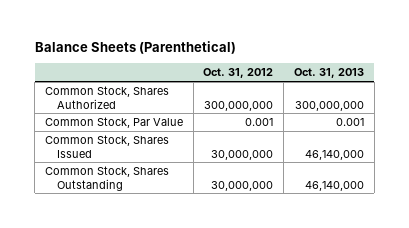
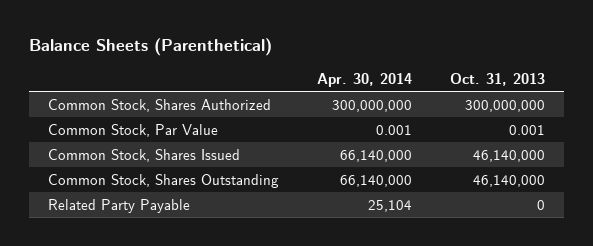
[203,68,274,79] Oct. 31, 2012 -> none
none -> [316,72,412,87] Apr. 30, 2014
none -> [47,198,190,213] Related Party Payable

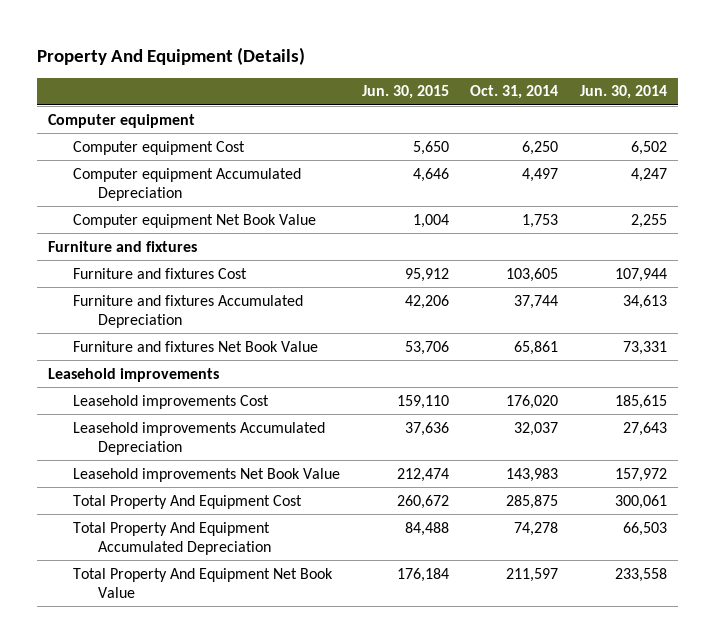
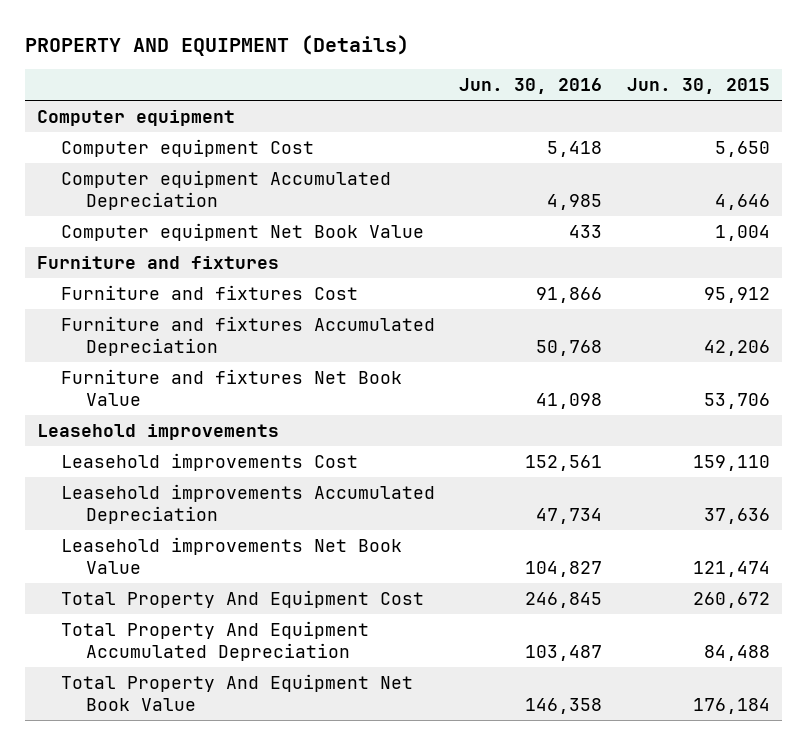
[36,46,305,65] Property And Equipment (Details) -> [24,34,409,56] PROPERTY AND EQUIPMENT (Details)
[470,85,559,100] Oct. 31, 2014 -> none
[580,85,668,100] Jun. 30, 2014 -> none
none -> [459,78,603,95] Jun. 30, 2016
[396,467,449,482] 212,474 -> [692,561,770,578] 121,474

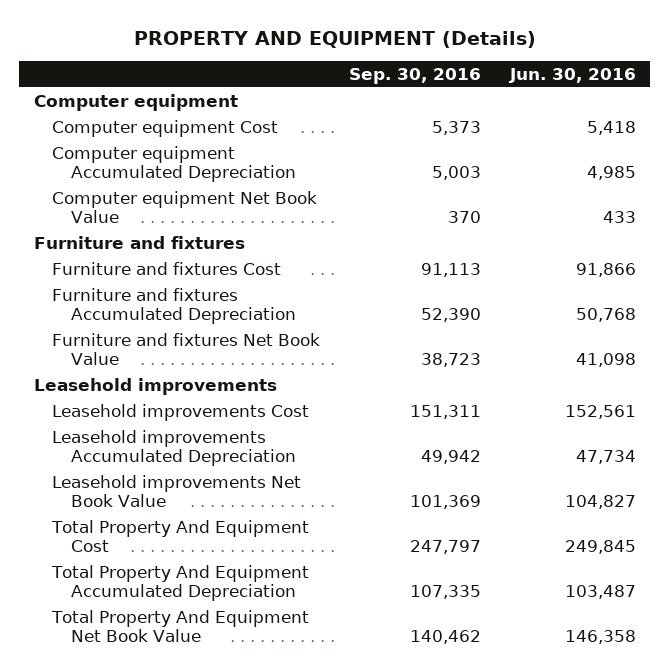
[626,78,770,95] Jun. 30, 2015 -> none
none -> [349,68,482,85] Sep. 30, 2016
[525,591,603,608] 246,845 -> [565,539,637,554] 249,845

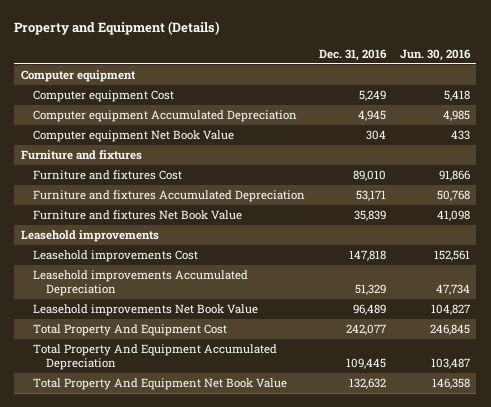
[133,30,536,48] PROPERTY AND EQUIPMENT (Details) -> [14,20,221,35] Property and Equipment (Details)
[349,68,482,85] Sep. 30, 2016 -> none
none -> [319,48,388,61] Dec. 31, 2016
[565,539,637,554] 249,845 -> [429,324,470,336] 246,845

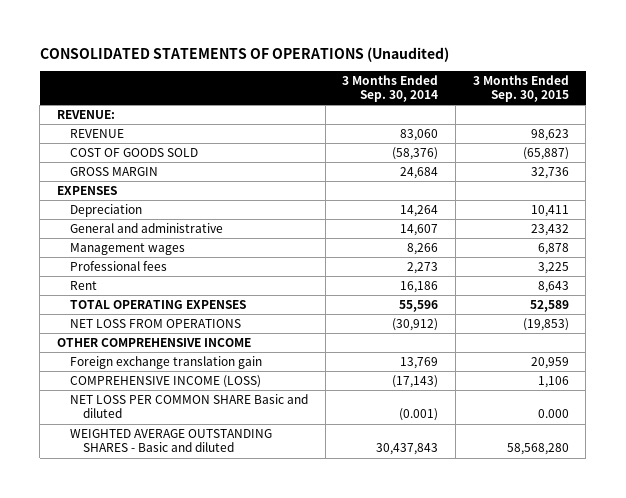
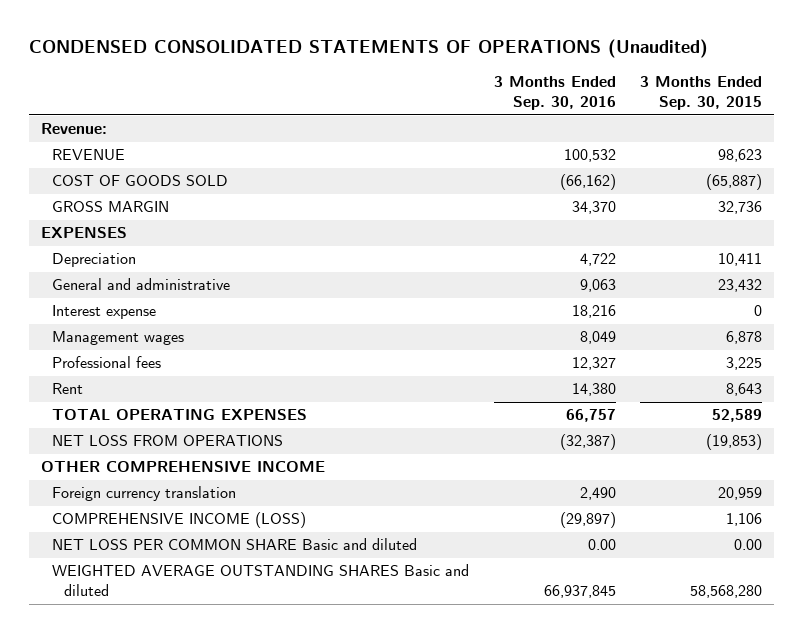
[39,46,449,62] CONSOLIDATED STATEMENTS OF OPERATIONS (Unaudited) -> [28,39,708,59] CONDENSED CONSOLIDATED STATEMENTS OF OPERATIONS (Unaudited)
[342,74,439,103] 3 Months Ended Sep. 30, 2014 -> none
none -> [493,76,616,111] 3 Months Ended Sep. 30, 2016
[57,110,116,120] REVENUE: -> [40,123,107,135] Revenue:
none -> [52,305,157,320] Interest expense
[70,356,263,370] Foreign exchange translation gain -> [52,486,237,502] Foreign currency translation
[537,409,569,419] 0.000 -> [733,539,762,551] 0.00
[70,429,273,453] WEIGHTED AVERAGE OUTSTANDING SHARES - Basic and diluted -> [52,564,470,597] WEIGHTED AVERAGE OUTSTANDING SHARES Basic and diluted

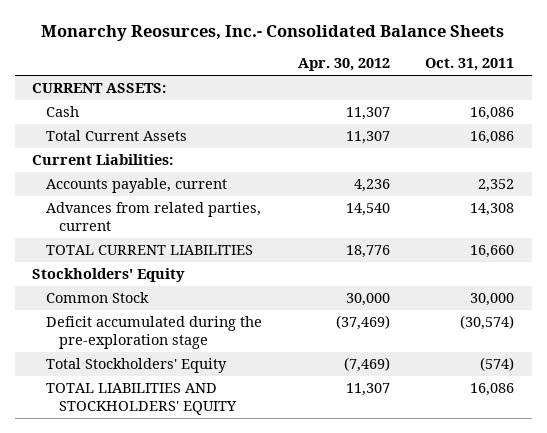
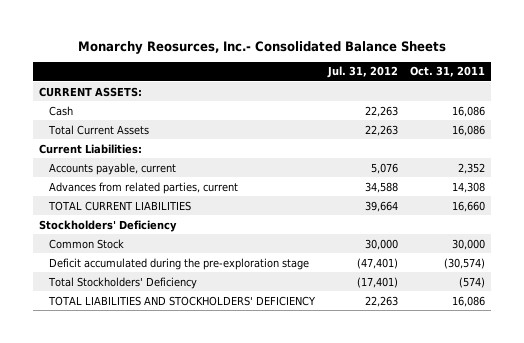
[297,58,390,72] Apr. 30, 2012 -> none
none -> [326,66,398,79] Jul. 31, 2012
[32,268,186,283] Stockholders' Equity -> none
none -> [39,219,178,232] Stockholders' Deficiency
[45,358,227,374] Total Stockholders' Equity -> [48,276,198,289] Total Stockholders' Deficiency
[45,383,237,415] TOTAL LIABILITIES AND STOCKHOLDERS' EQUITY -> [48,295,317,306] TOTAL LIABILITIES AND STOCKHOLDERS' DEFICIENCY

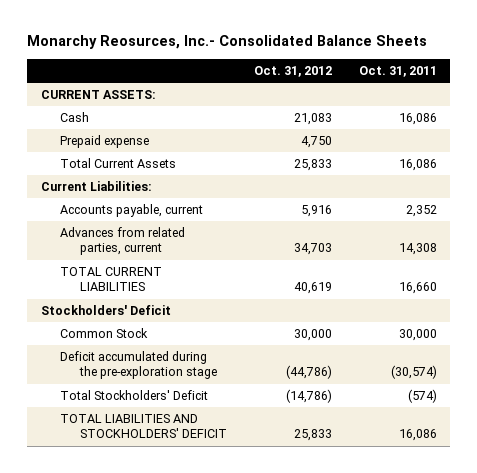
[326,66,398,79] Jul. 31, 2012 -> none
none -> [253,65,332,77] Oct. 31, 2012
none -> [60,135,150,149] Prepaid expense
[39,219,178,232] Stockholders' Deficiency -> none
none -> [40,305,171,316] Stockholders' Deficit
[48,276,198,289] Total Stockholders' Deficiency -> [60,390,209,401] Total Stockholders' Deficit
[48,295,317,306] TOTAL LIABILITIES AND STOCKHOLDERS' DEFICIENCY -> [60,414,227,439] TOTAL LIABILITIES AND STOCKHOLDERS' DEFICIT

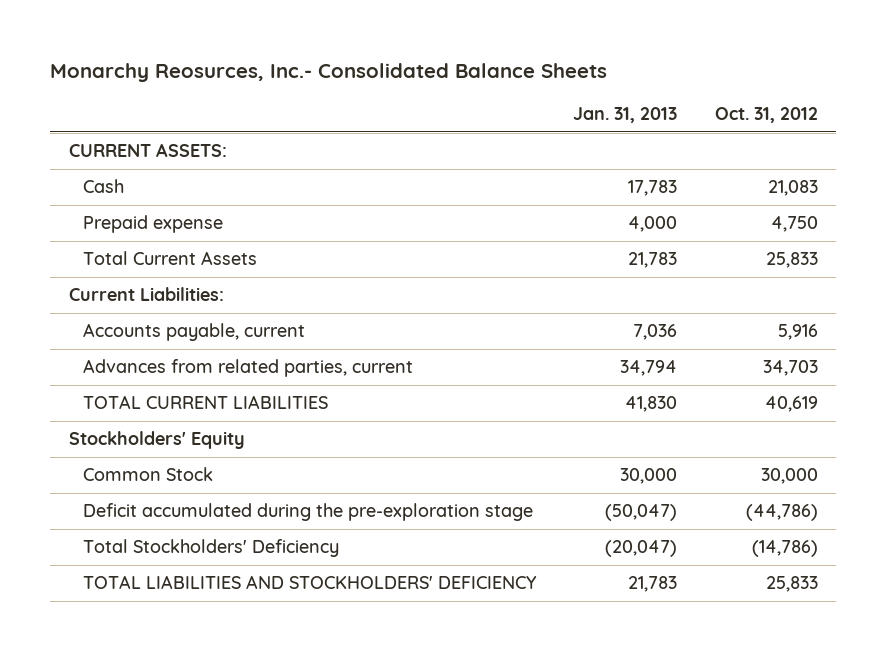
[358,65,437,77] Oct. 31, 2011 -> none
none -> [573,107,678,124] Jan. 31, 2013
[40,305,171,316] Stockholders' Deficit -> [68,431,245,450] Stockholders' Equity
[60,390,209,401] Total Stockholders' Deficit -> [83,539,340,558] Total Stockholders' Deficiency
[60,414,227,439] TOTAL LIABILITIES AND STOCKHOLDERS' DEFICIT -> [83,575,538,590] TOTAL LIABILITIES AND STOCKHOLDERS' DEFICIENCY

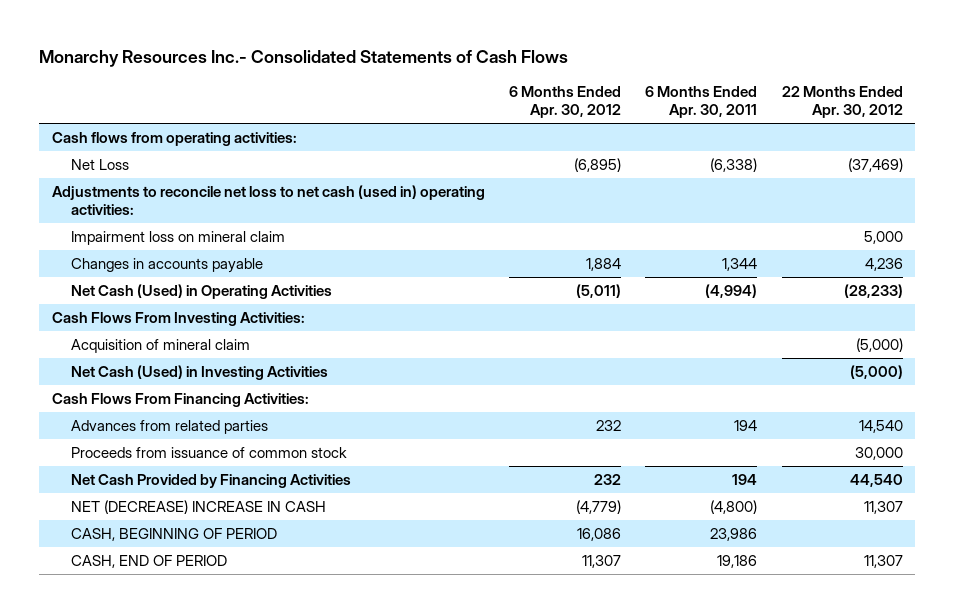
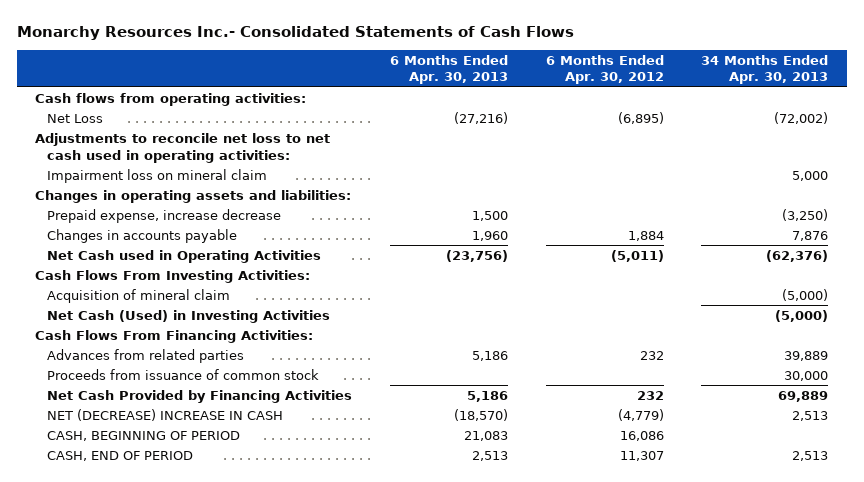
[645,85,758,119] 6 Months Ended Apr. 30, 2011 -> none
[781,85,903,119] 22 Months Ended Apr. 30, 2012 -> none
none -> [389,54,508,85] 6 Months Ended Apr. 30, 2013
none -> [701,54,829,85] 34 Months Ended Apr. 30, 2013
[51,185,485,216] Adjustments to reconcile net loss to net cash (used in) operating activities: -> [35,132,331,163] Adjustments to reconcile net loss to net cash used in operating activities:
none -> [35,189,352,203] Changes in operating assets and liabilities:
none -> [47,208,282,223] Prepaid expense, increase decrease
[71,284,333,300] Net Cash (Used) in Operating Activities -> [47,249,322,263] Net Cash used in Operating Activities

